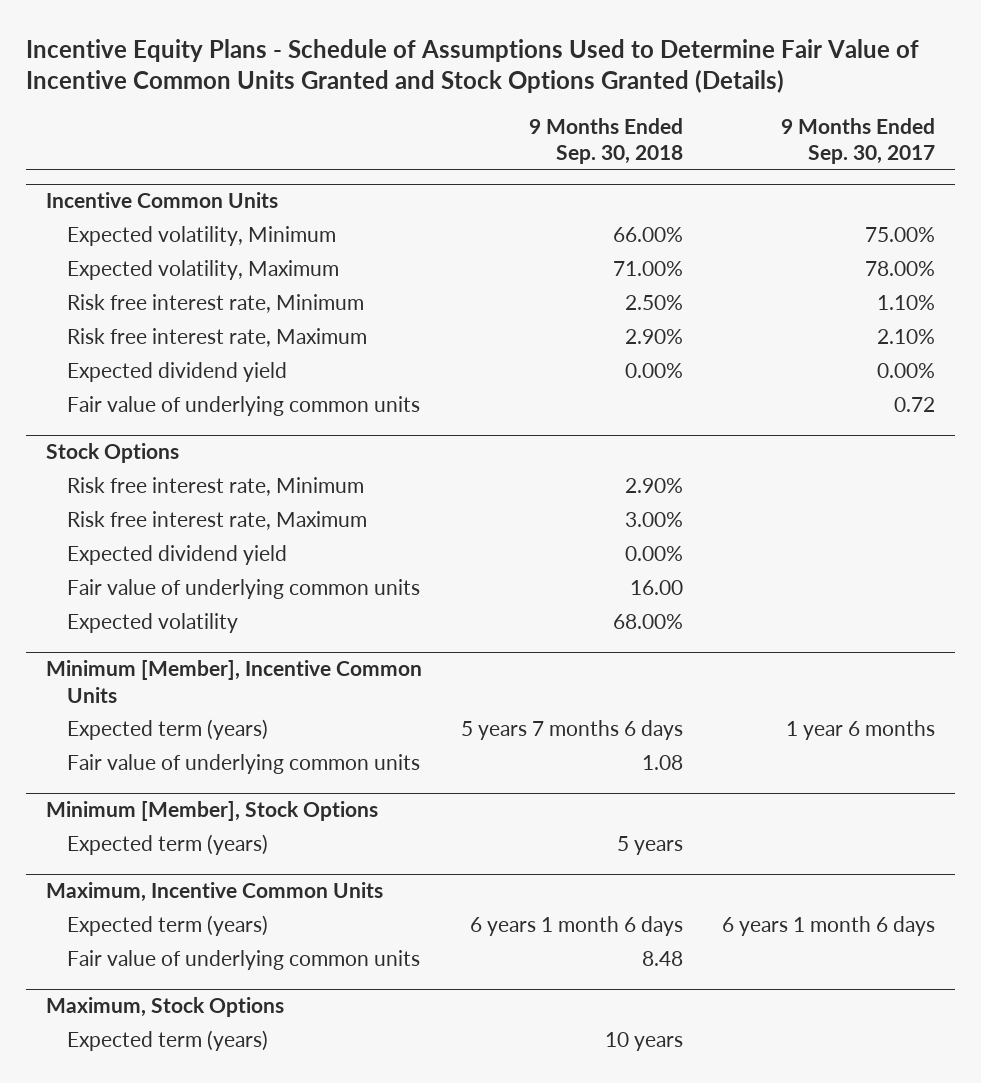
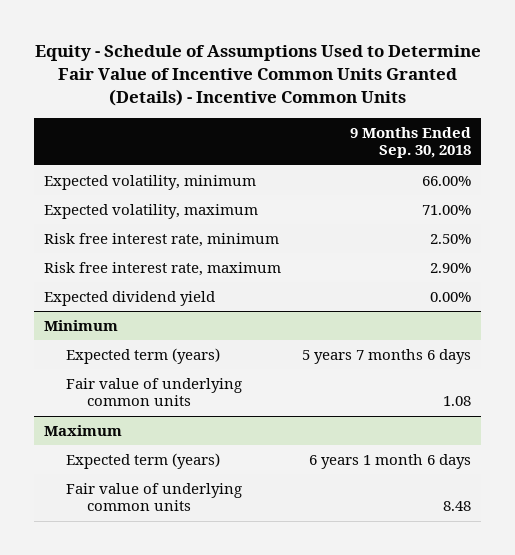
[26,38,920,94] Incentive Equity Plans - Schedule of Assumptions Used to Determine Fair Value of Incentive Common Units Granted and Stock Options Granted (Details) -> [34,45,481,107] Equity - Schedule of Assumptions Used to Determine Fair Value of Incentive Common Units Granted (Details) - Incentive Common Units
[781,118,936,165] 9 Months Ended Sep. 30, 2017 -> none
[45,192,278,209] Incentive Common Units -> none
[67,362,288,383] Expected dividend yield -> none
[67,396,421,417] Fair value of underlying common units -> none
[45,443,179,464] Stock Options -> none
[67,477,365,497] Risk free interest rate, Minimum -> none
[67,511,368,531] Risk free interest rate, Maximum -> none
[67,226,337,247] Expected volatility, Minimum -> [44,174,257,190] Expected volatility, minimum
[67,260,340,281] Expected volatility, Maximum -> [44,203,259,219] Expected volatility, maximum
[67,294,365,314] Risk free interest rate, Minimum -> [44,232,280,247] Risk free interest rate, minimum
[67,328,368,348] Risk free interest rate, Maximum -> [44,261,282,276] Risk free interest rate, maximum
[67,579,421,600] Fair value of underlying common units -> none
[67,613,239,634] Expected volatility -> none
[45,660,422,703] Minimum [Member], Incentive Common Units -> none
none -> [44,319,119,331] Minimum
[45,801,378,822] Minimum [Member], Stock Options -> none
[67,834,269,856] Expected term (years) -> none
[45,882,383,903] Maximum, Incentive Common Units -> none
none -> [44,424,123,436] Maximum
[45,997,284,1018] Maximum, Stock Options -> none
[67,1030,269,1052] Expected term (years) -> none

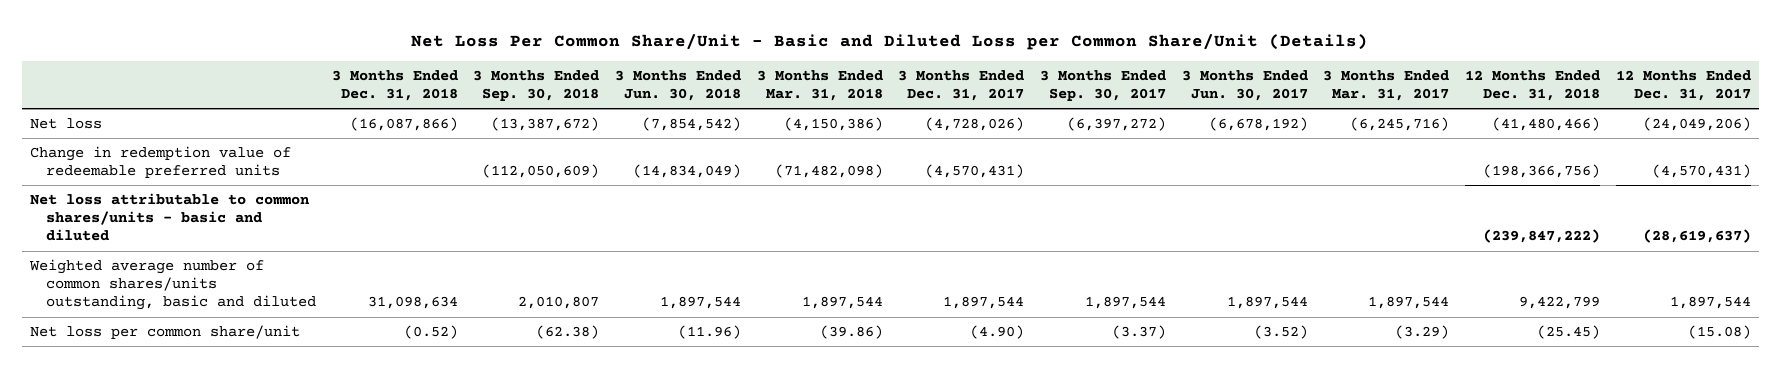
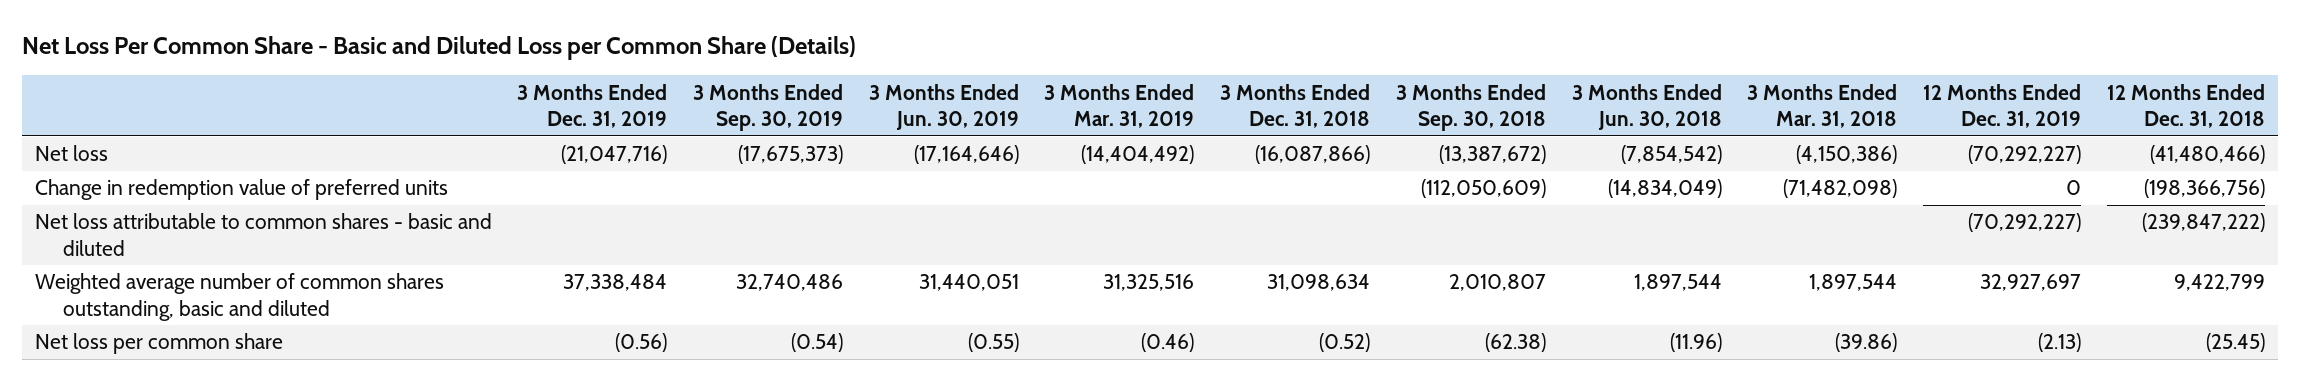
[411,33,1369,50] Net Loss Per Common Share/Unit - Basic and Diluted Loss per Common Share/Unit (Details) -> [21,36,856,61] Net Loss Per Common Share - Basic and Diluted Loss per Common Share (Details)
[898,70,1025,102] 3 Months Ended Dec. 31, 2017 -> none
[1040,70,1167,102] 3 Months Ended Sep. 30, 2017 -> none
[1181,70,1308,102] 3 Months Ended Jun. 30, 2017 -> none
[1323,70,1450,102] 3 Months Ended Mar. 31, 2017 -> none
[1615,70,1751,102] 12 Months Ended Dec. 31, 2017 -> none
none -> [517,83,668,129] 3 Months Ended Dec. 31, 2019
none -> [692,83,843,132] 3 Months Ended Sep. 30, 2019
none -> [868,83,1019,131] 3 Months Ended Jun. 30, 2019
none -> [1044,83,1195,129] 3 Months Ended Mar. 31, 2019
none -> [1922,83,2081,129] 12 Months Ended Dec. 31, 2019
[29,146,291,179] Change in redemption value of redeemable preferred units -> [34,179,448,201] Change in redemption value of preferred units
[29,193,310,242] Net loss attributable to common shares/units - basic and diluted -> [34,213,492,256] Net loss attributable to common shares - basic and diluted
[28,259,317,311] Weighted average number of common shares/units outstanding, basic and diluted -> [34,273,444,321] Weighted average number of common shares outstanding, basic and diluted
[29,325,300,340] Net loss per common share/unit -> [34,333,283,355] Net loss per common share

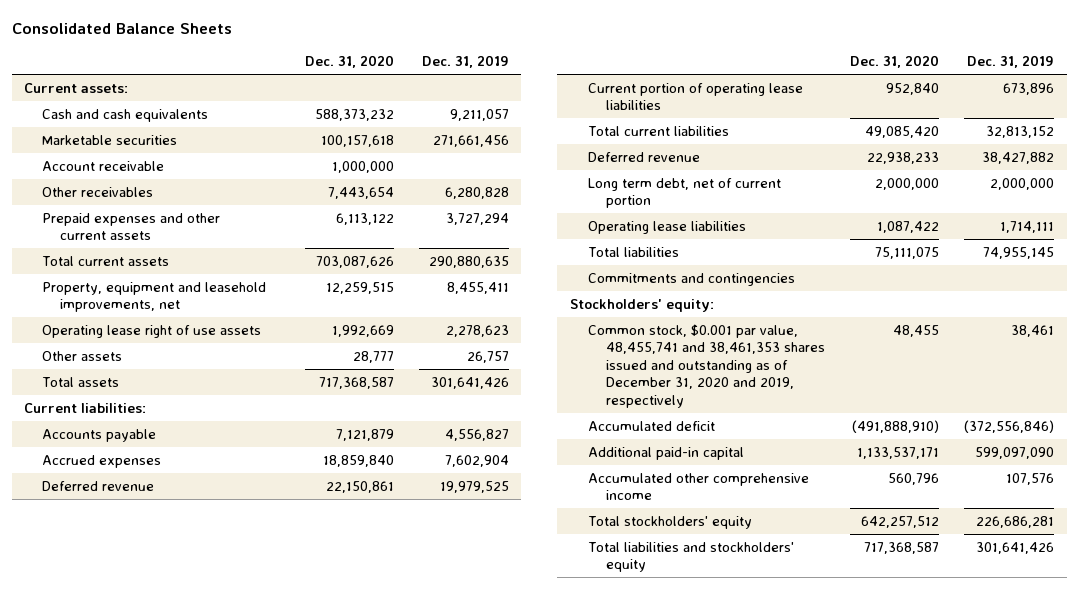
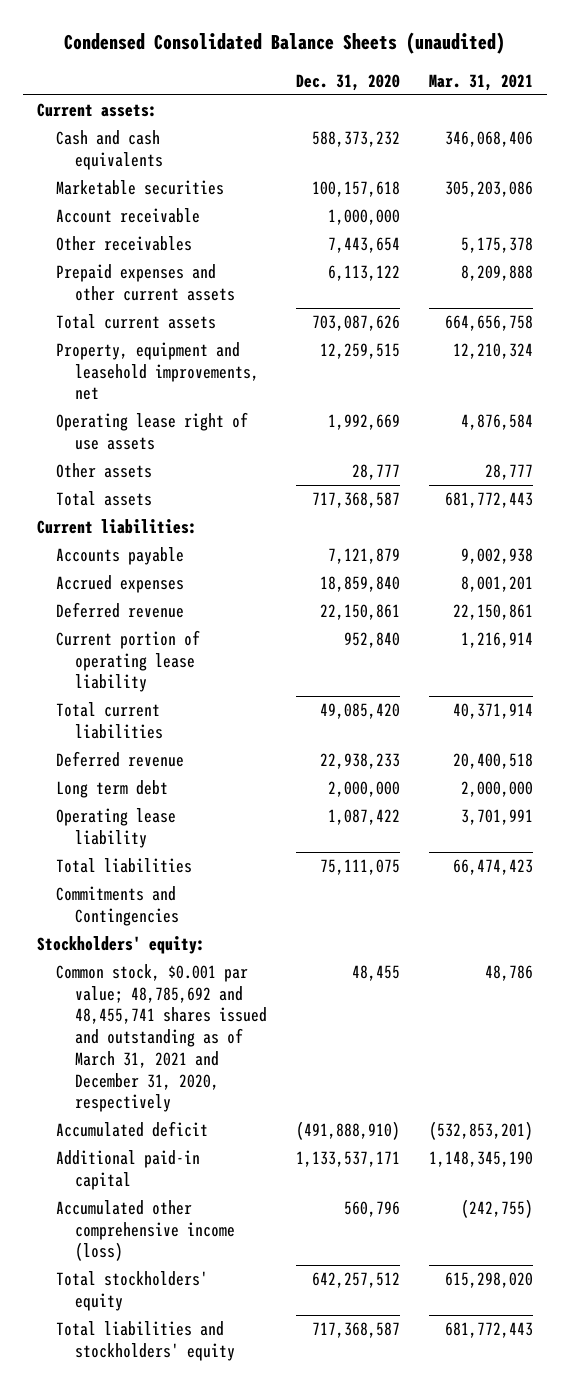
[11,23,232,35] Consolidated Balance Sheets -> [63,32,505,55] Condensed Consolidated Balance Sheets (unaudited)
[421,55,509,69] Dec. 31, 2019 -> none
none -> [428,73,533,91] Mar. 31, 2021
[588,82,804,111] Current portion of operating lease liabilities -> [55,629,200,693] Current portion of operating lease liability
[588,177,782,209] Long term debt, net of current portion -> [55,779,168,798] Long term debt
[588,220,747,234] Operating lease liabilities -> [55,807,176,848] Operating lease liability
[588,272,796,286] Commitments and contingencies -> [55,885,179,926] Commitments and Contingencies
[588,323,826,408] Common stock, $0.001 par value, 48,455,741 and 38,461,353 shares issued and outstanding as of December 31, 2020 and 2019, respectively -> [55,963,267,1113] Common stock, $0.001 par value; 48,785,692 and 48,455,741 shares issued and outstanding as of March 31, 2021 and December 31, 2020, respectively
[588,472,810,501] Accumulated other comprehensive income -> [55,1199,235,1262] Accumulated other comprehensive income (loss)

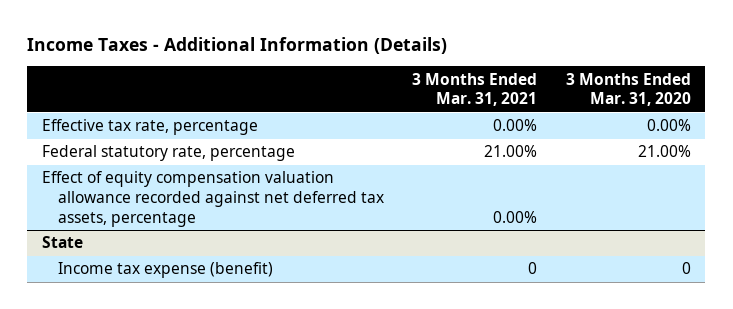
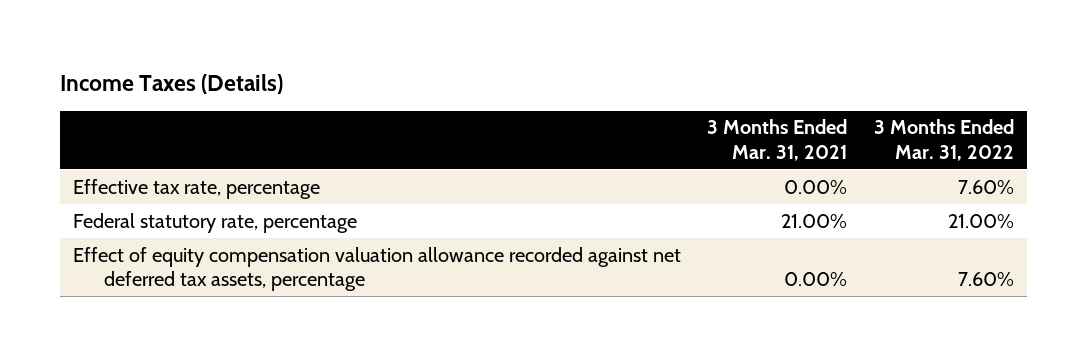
[27,37,448,55] Income Taxes - Additional Information (Details) -> [59,73,283,94] Income Taxes (Details)
[566,72,692,107] 3 Months Ended Mar. 31, 2020 -> none
none -> [873,119,1014,162] 3 Months Ended Mar. 31, 2022
[41,236,83,249] State -> none
[57,262,273,279] Income tax expense (benefit) -> none

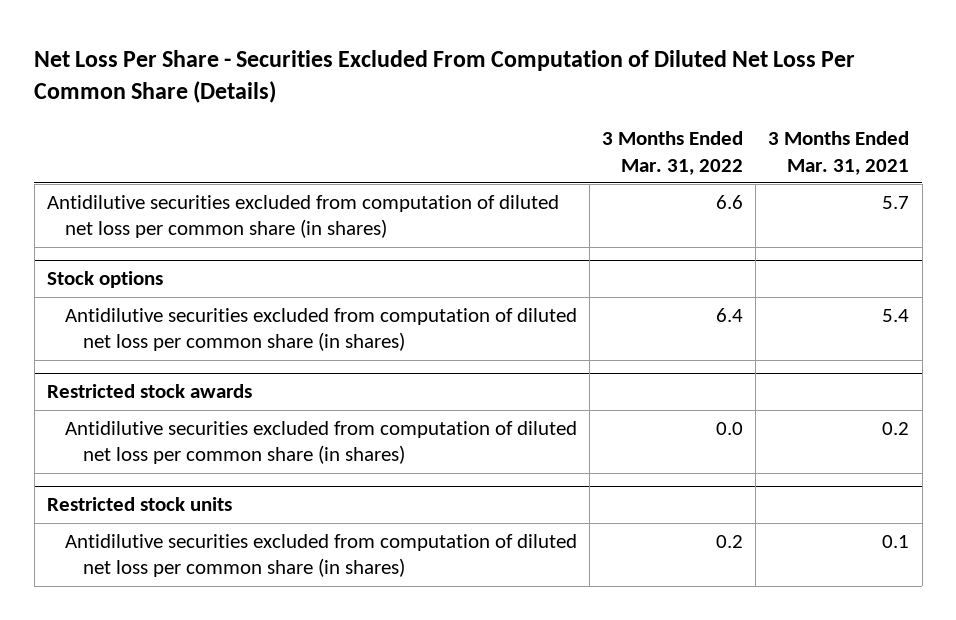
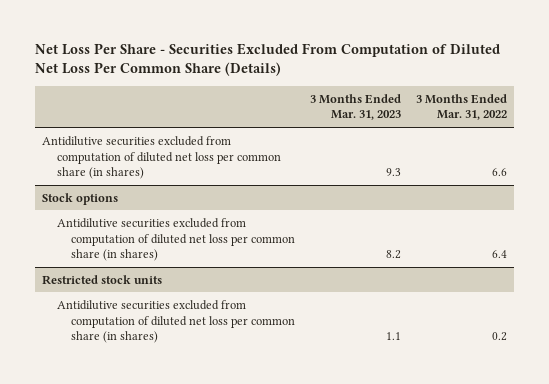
[768,131,910,175] 3 Months Ended Mar. 31, 2021 -> none
none -> [310,93,402,121] 3 Months Ended Mar. 31, 2023
[46,384,252,399] Restricted stock awards -> none
[64,421,577,465] Antidilutive securities excluded from computation of diluted net loss per common share (in shares) -> none

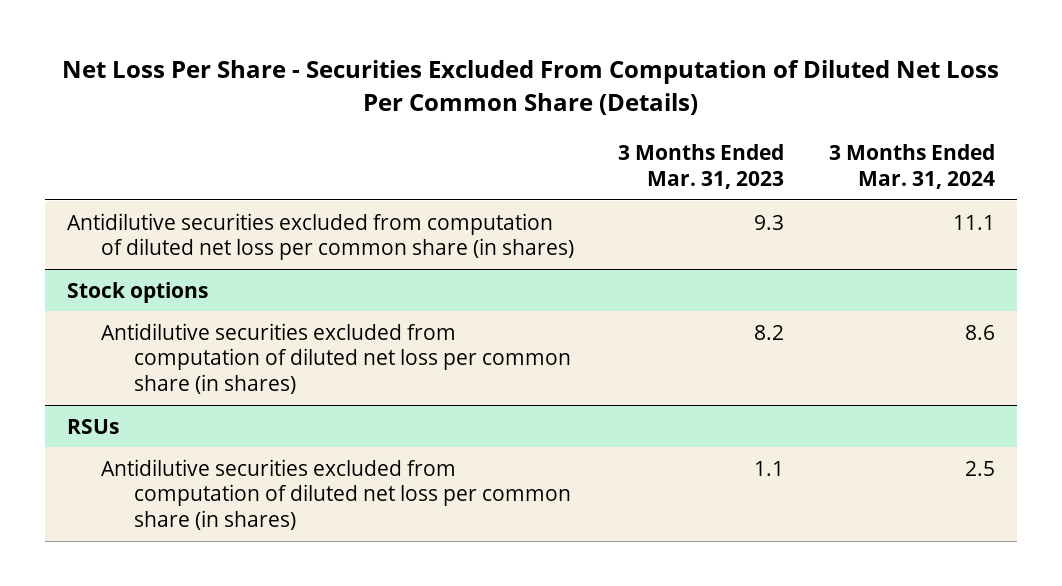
[415,93,507,121] 3 Months Ended Mar. 31, 2022 -> none
none -> [828,144,995,190] 3 Months Ended Mar. 31, 2024
[42,274,163,285] Restricted stock units -> [67,418,120,434] RSUs

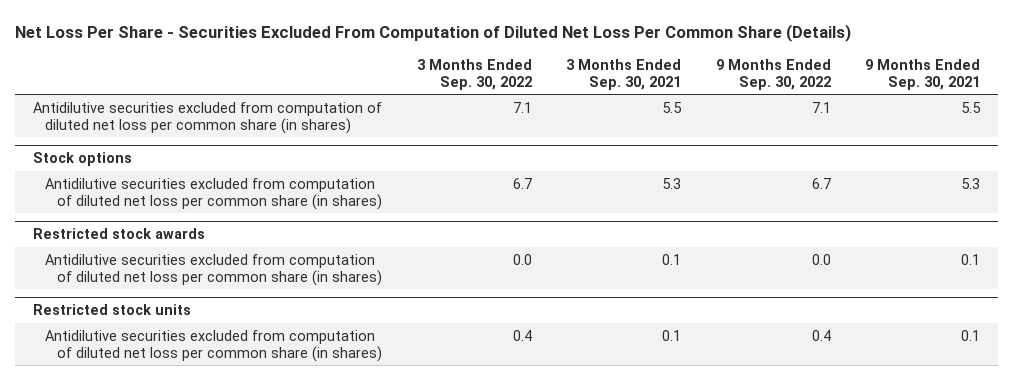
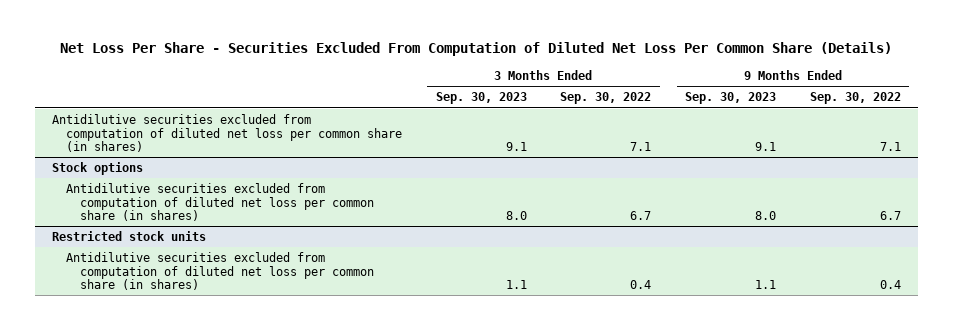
[566,58,682,90] 3 Months Ended Sep. 30, 2021 -> none
[865,58,981,90] 9 Months Ended Sep. 30, 2021 -> none
none -> [435,92,527,105] Sep. 30, 2023
none -> [685,92,777,105] Sep. 30, 2023
[32,228,205,240] Restricted stock awards -> none
[44,253,382,286] Antidilutive securities excluded from computation of diluted net loss per common share (in shares) -> none

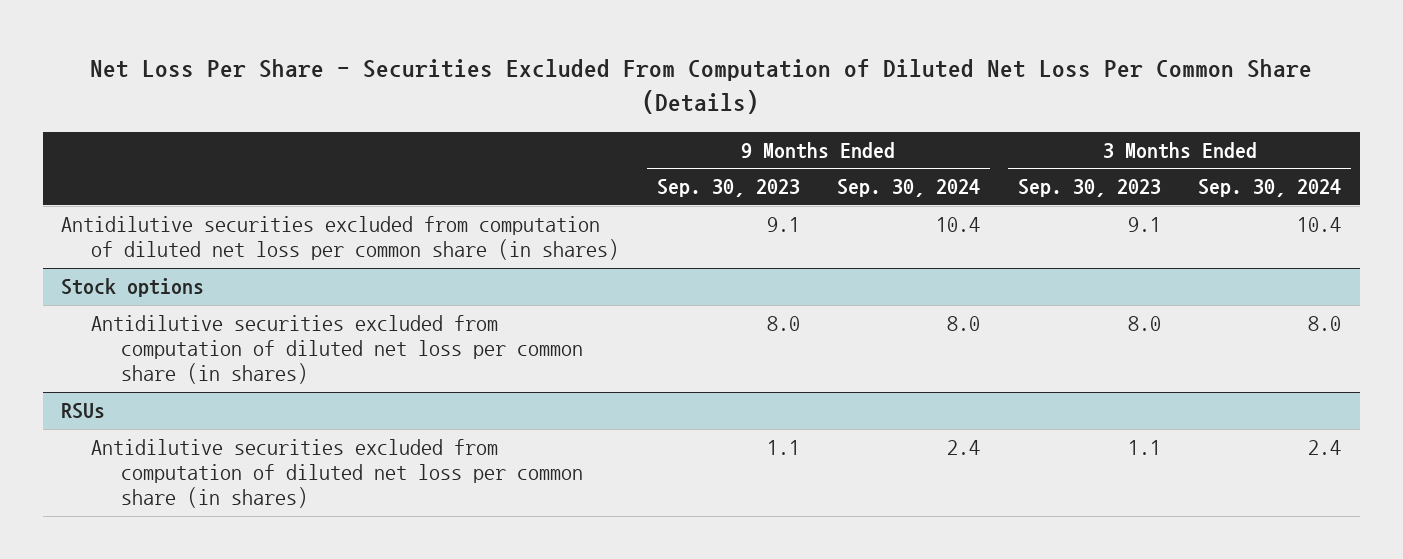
[560,92,652,105] Sep. 30, 2022 -> none
[809,92,901,105] Sep. 30, 2022 -> none
none -> [837,179,981,198] Sep. 30, 2024
none -> [1198,179,1342,198] Sep. 30, 2024
[51,230,206,241] Restricted stock units -> [61,403,106,420] RSUs

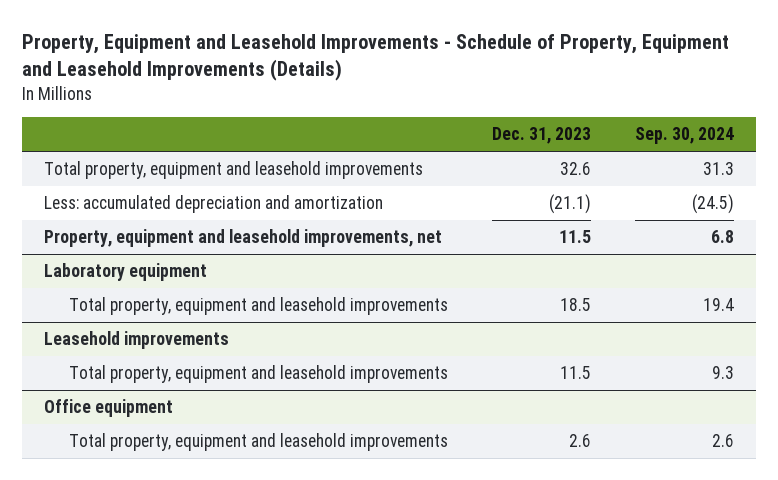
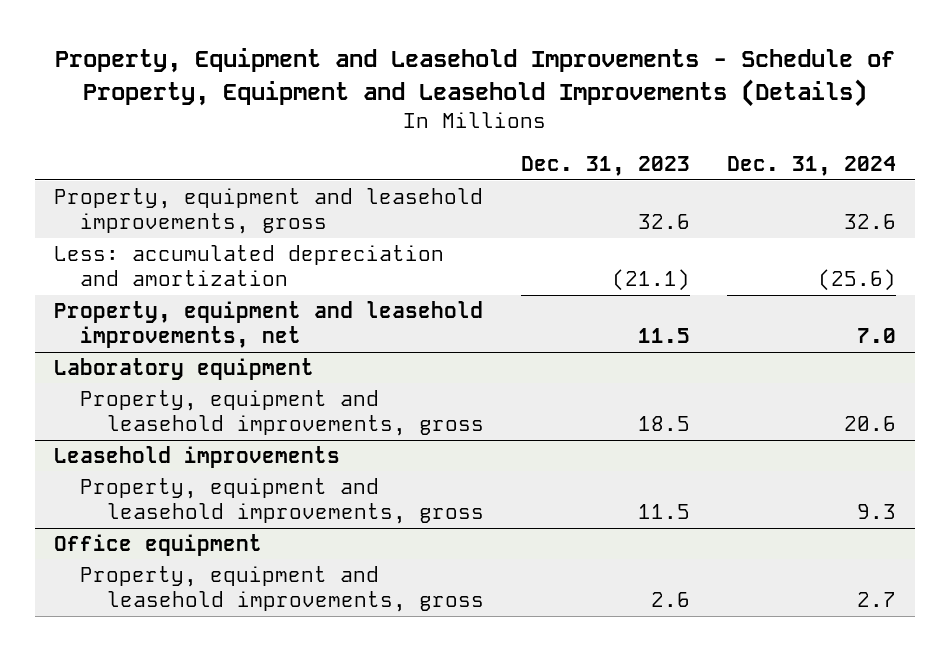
[635,127,735,145] Sep. 30, 2024 -> none
none -> [727,156,897,177] Dec. 31, 2024
[44,161,424,180] Total property, equipment and leasehold improvements -> [53,187,483,235] Property, equipment and leasehold improvements, gross
[68,297,448,316] Total property, equipment and leasehold improvements -> [80,389,485,437] Property, equipment and leasehold improvements, gross
[68,365,448,384] Total property, equipment and leasehold improvements -> [80,477,485,525] Property, equipment and leasehold improvements, gross
[68,433,448,452] Total property, equipment and leasehold improvements -> [80,565,485,613] Property, equipment and leasehold improvements, gross

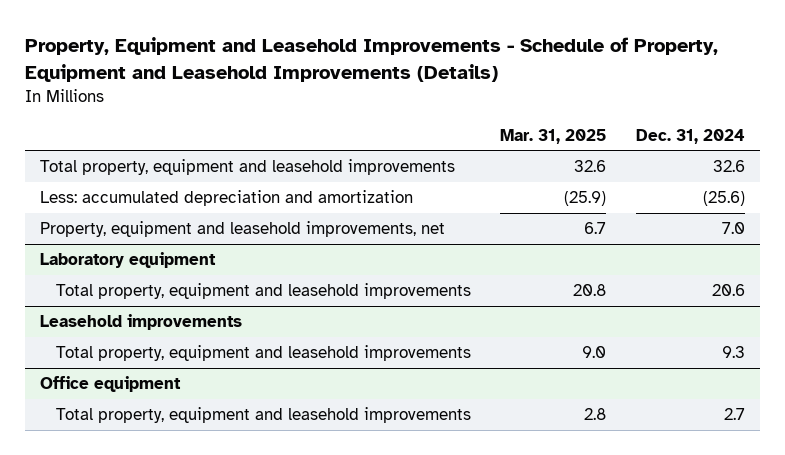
[521,156,691,177] Dec. 31, 2023 -> none
none -> [500,128,607,144] Mar. 31, 2025
[53,187,483,235] Property, equipment and leasehold improvements, gross -> [40,159,456,176] Total property, equipment and leasehold improvements
[80,389,485,437] Property, equipment and leasehold improvements, gross -> [55,283,471,300] Total property, equipment and leasehold improvements
[80,477,485,525] Property, equipment and leasehold improvements, gross -> [55,345,471,362] Total property, equipment and leasehold improvements
[80,565,485,613] Property, equipment and leasehold improvements, gross -> [55,407,471,424] Total property, equipment and leasehold improvements

